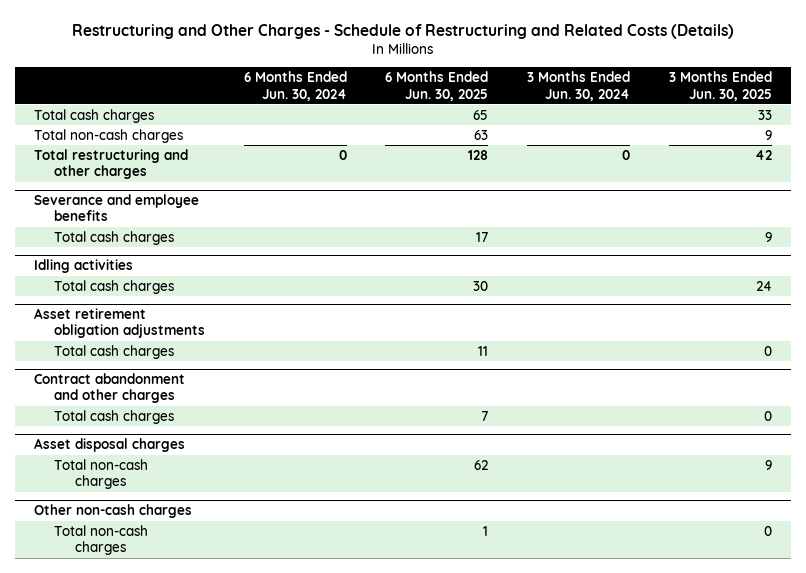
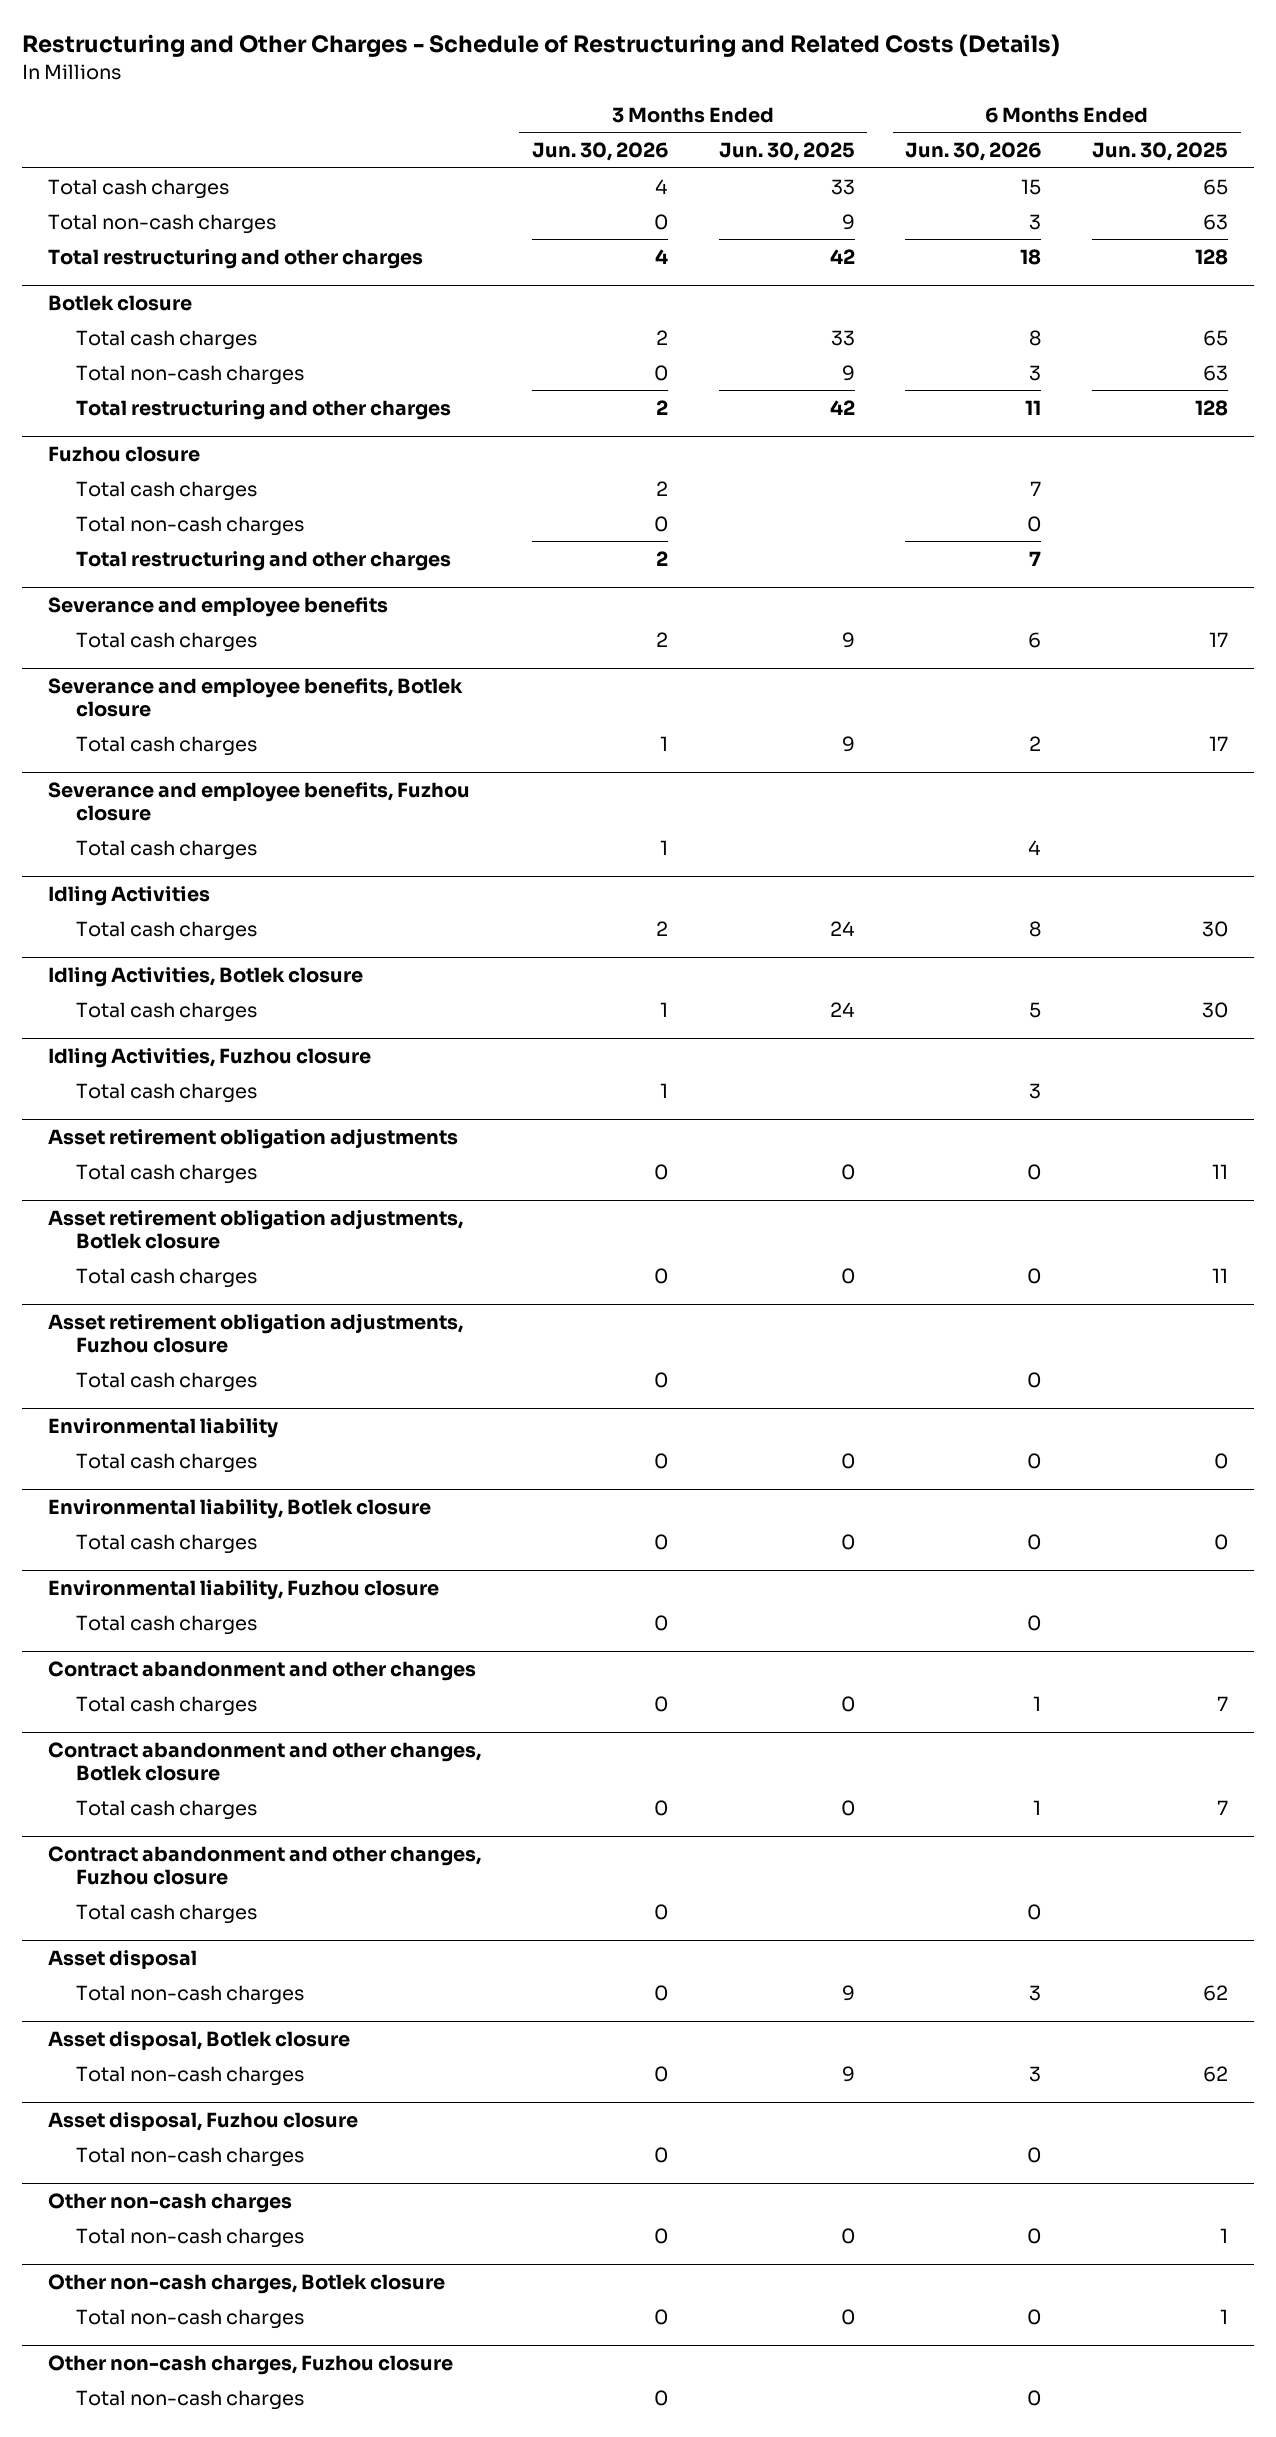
[243,71,347,101] 6 Months Ended Jun. 30, 2024 -> none
[527,71,631,101] 3 Months Ended Jun. 30, 2024 -> none
none -> [531,142,668,162] Jun. 30, 2026
none -> [905,142,1042,162] Jun. 30, 2026
none -> [47,295,192,312] Botlek closure
none -> [75,329,257,350] Total cash charges
none -> [75,364,304,385] Total non-cash charges
none -> [75,399,451,420] Total restructuring and other charges
none -> [47,446,200,463] Fuzhou closure
none -> [75,480,257,501] Total cash charges
none -> [75,515,304,536] Total non-cash charges
none -> [75,550,451,571] Total restructuring and other charges
none -> [47,678,463,718] Severance and employee benefits, Botlek closure
none -> [75,735,257,756] Total cash charges
none -> [47,782,470,822] Severance and employee benefits, Fuzhou closure
none -> [75,839,257,860] Total cash charges
[34,259,134,274] Idling activities -> [47,886,210,907] Idling Activities
none -> [47,967,363,988] Idling Activities, Botlek closure
none -> [75,1001,257,1022] Total cash charges
none -> [47,1048,371,1069] Idling Activities, Fuzhou closure
none -> [75,1082,257,1103] Total cash charges
none -> [47,1209,463,1250] Asset retirement obligation adjustments, Botlek closure
none -> [75,1267,257,1288] Total cash charges
none -> [47,1313,463,1354] Asset retirement obligation adjustments, Fuzhou closure
none -> [75,1371,257,1392] Total cash charges
none -> [47,1418,278,1439] Environmental liability
none -> [75,1452,257,1473] Total cash charges
none -> [47,1499,431,1520] Environmental liability, Botlek closure
none -> [75,1533,257,1554] Total cash charges
none -> [47,1580,439,1601] Environmental liability, Fuzhou closure
none -> [75,1614,257,1635] Total cash charges
[34,373,186,404] Contract abandonment and other charges -> [47,1661,476,1682] Contract abandonment and other changes
none -> [47,1742,481,1782] Contract abandonment and other changes, Botlek closure
none -> [75,1799,257,1820] Total cash charges
none -> [47,1846,481,1886] Contract abandonment and other changes, Fuzhou closure
none -> [75,1903,257,1924] Total cash charges
[34,438,186,453] Asset disposal charges -> [47,1950,197,1970] Asset disposal
none -> [47,2031,350,2051] Asset disposal, Botlek closure
none -> [75,2065,304,2086] Total non-cash charges
none -> [47,2112,358,2132] Asset disposal, Fuzhou closure
none -> [75,2146,304,2167] Total non-cash charges
none -> [47,2274,445,2295] Other non-cash charges, Botlek closure
none -> [75,2308,304,2329] Total non-cash charges
none -> [47,2355,453,2376] Other non-cash charges, Fuzhou closure
none -> [75,2389,304,2410] Total non-cash charges

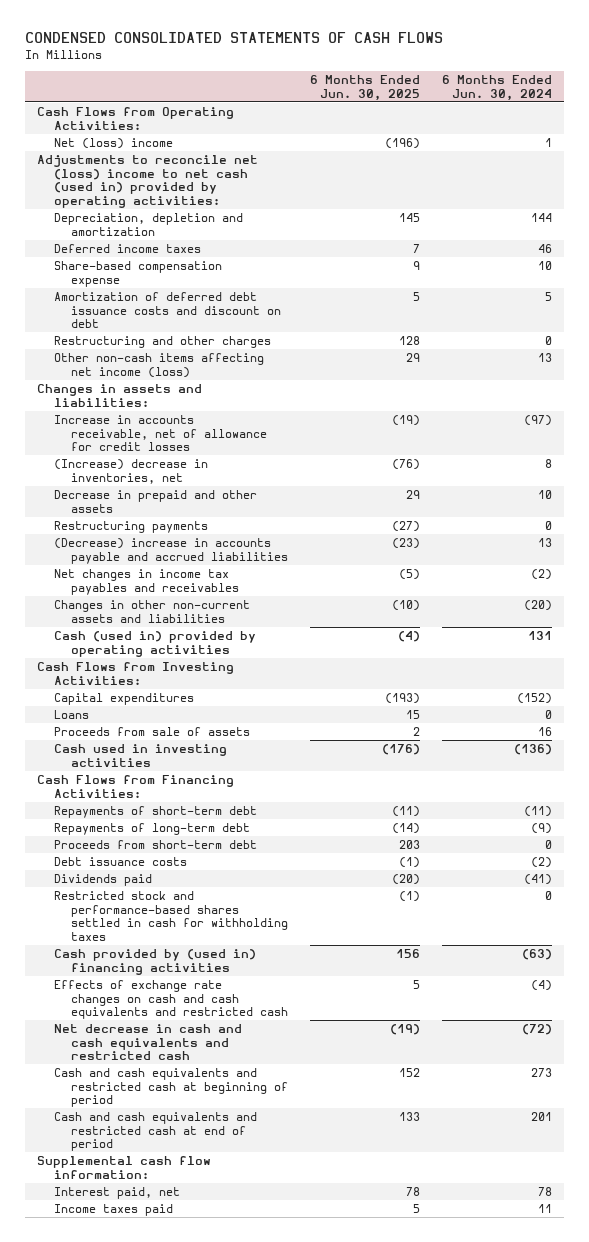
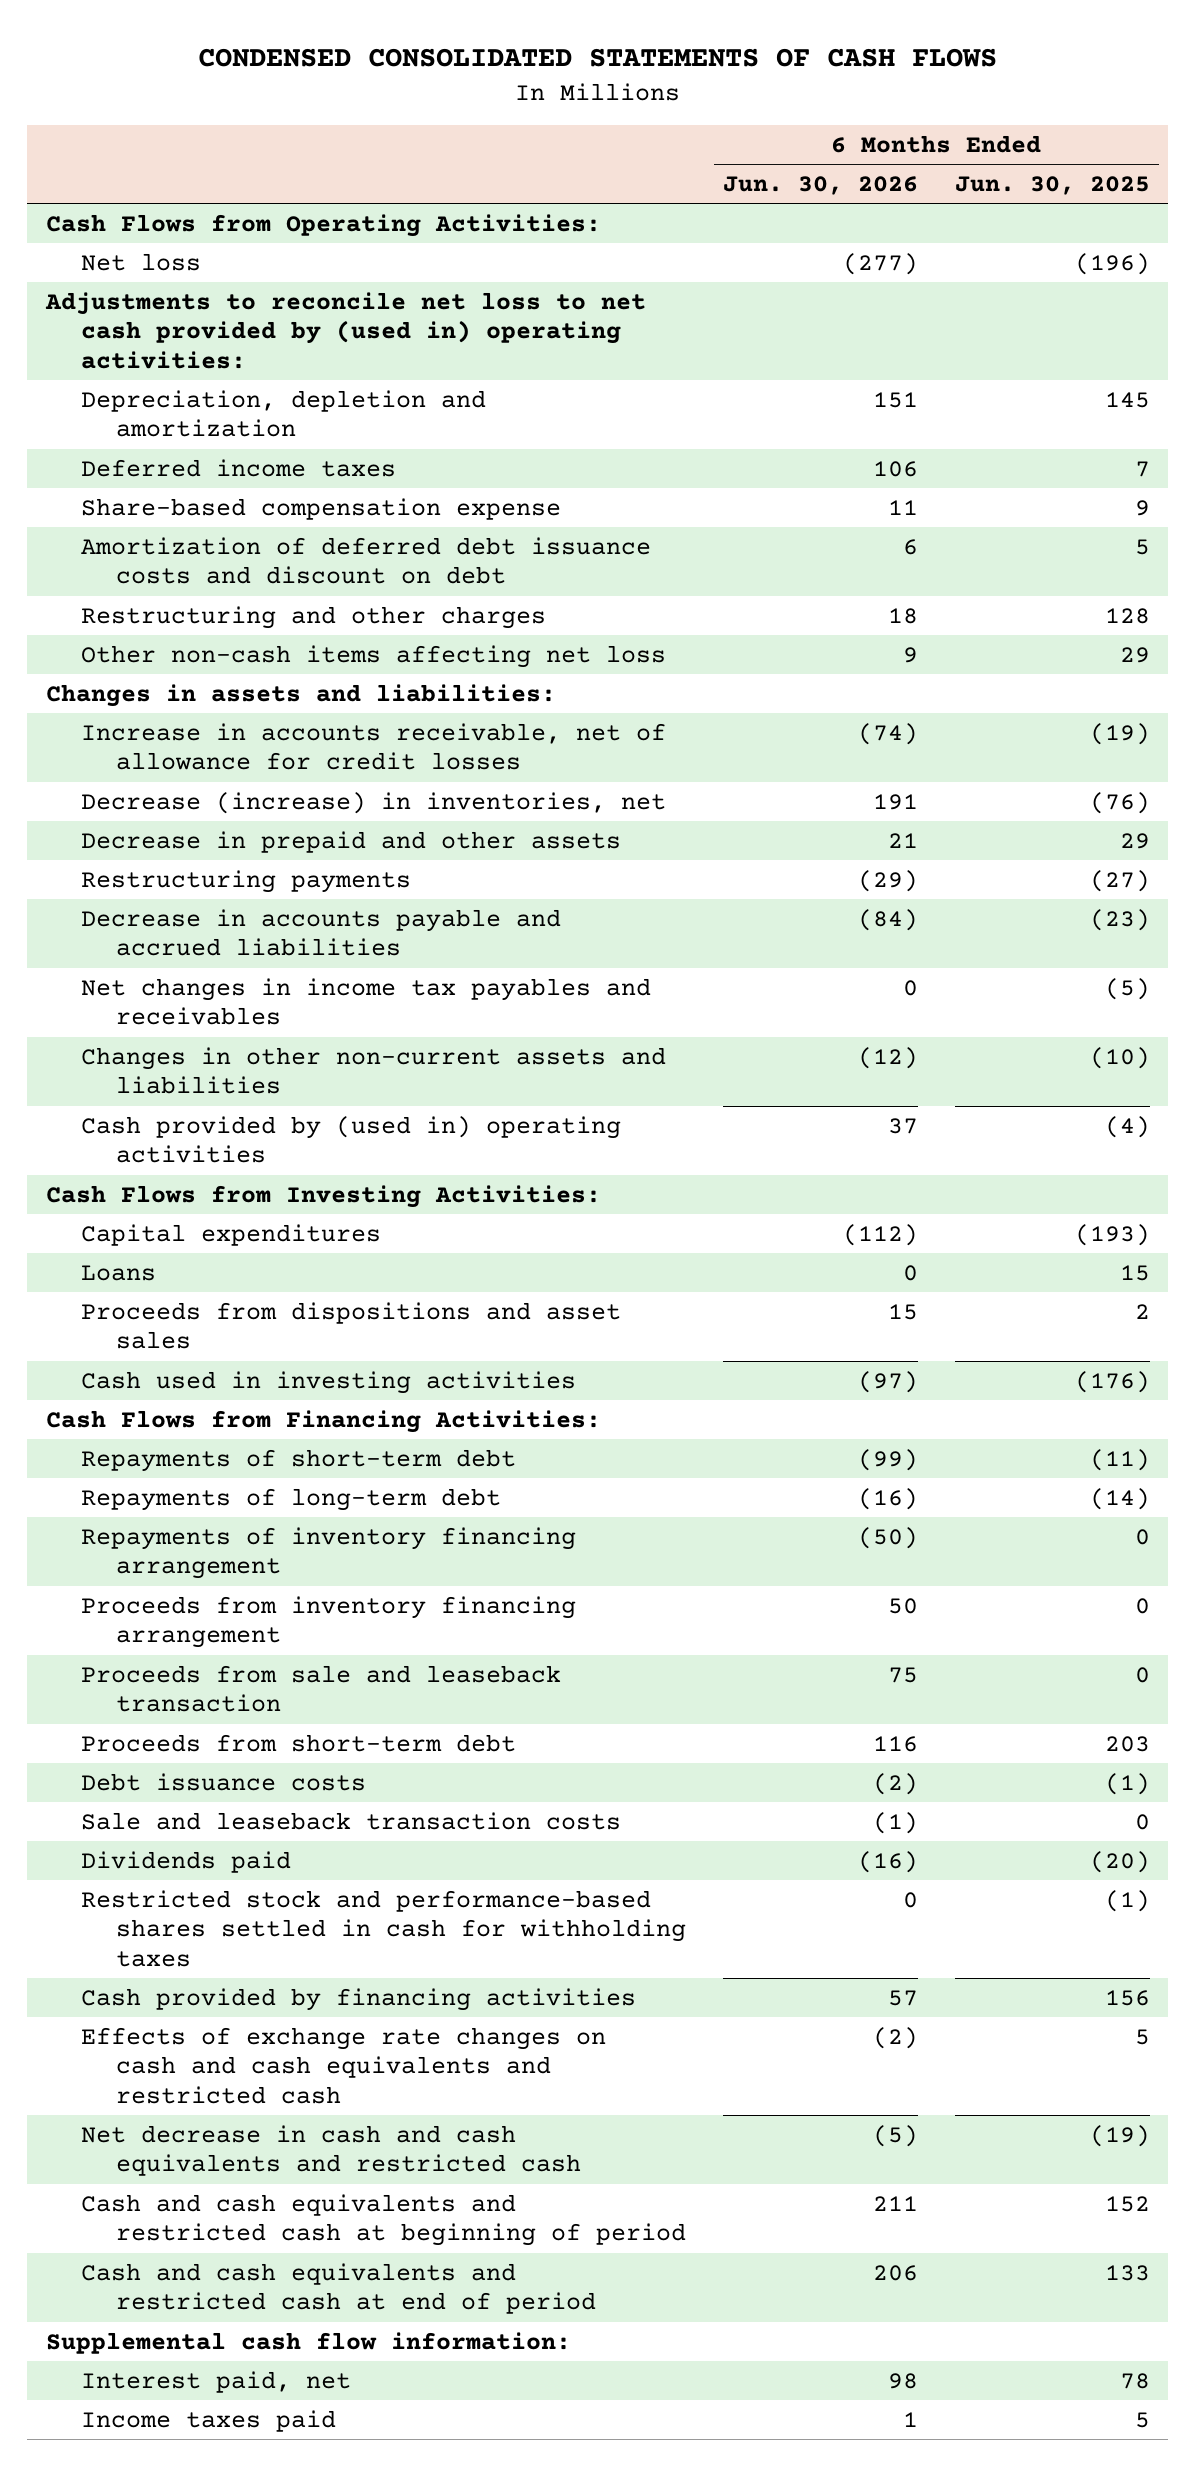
[442,74,553,101] 6 Months Ended Jun. 30, 2024 -> none
none -> [722,176,918,196] Jun. 30, 2026
[53,137,173,149] Net (loss) income -> [80,252,201,271] Net loss
[36,154,258,209] Adjustments to reconcile net (loss) income to net cash (used in) provided by operating activities: -> [44,291,646,369] Adjustments to reconcile net loss to net cash provided by (used in) operating activities:
[53,352,264,378] Other non-cash items affecting net income (loss) -> [80,644,666,668] Other non-cash items affecting net loss
[53,458,208,484] (Increase) decrease in inventories, net -> [80,791,666,814] Decrease (increase) in inventories, net
[53,537,288,564] (Decrease) increase in accounts payable and accrued liabilities -> [80,908,561,957] Decrease in accounts payable and accrued liabilities
[53,630,256,657] Cash (used in) provided by operating activities -> [80,1115,621,1164] Cash provided by (used in) operating activities
[53,726,250,736] Proceeds from sale of assets -> [80,1301,621,1350] Proceeds from dispositions and asset sales
none -> [80,1526,576,1580] Repayments of inventory financing arrangement
none -> [80,1595,576,1649] Proceeds from inventory financing arrangement
none -> [80,1664,561,1713] Proceeds from sale and leaseback transaction
none -> [80,1811,621,1830] Sale and leaseback transaction costs
[53,948,256,975] Cash provided by (used in) financing activities -> [80,1987,636,2011] Cash provided by financing activities

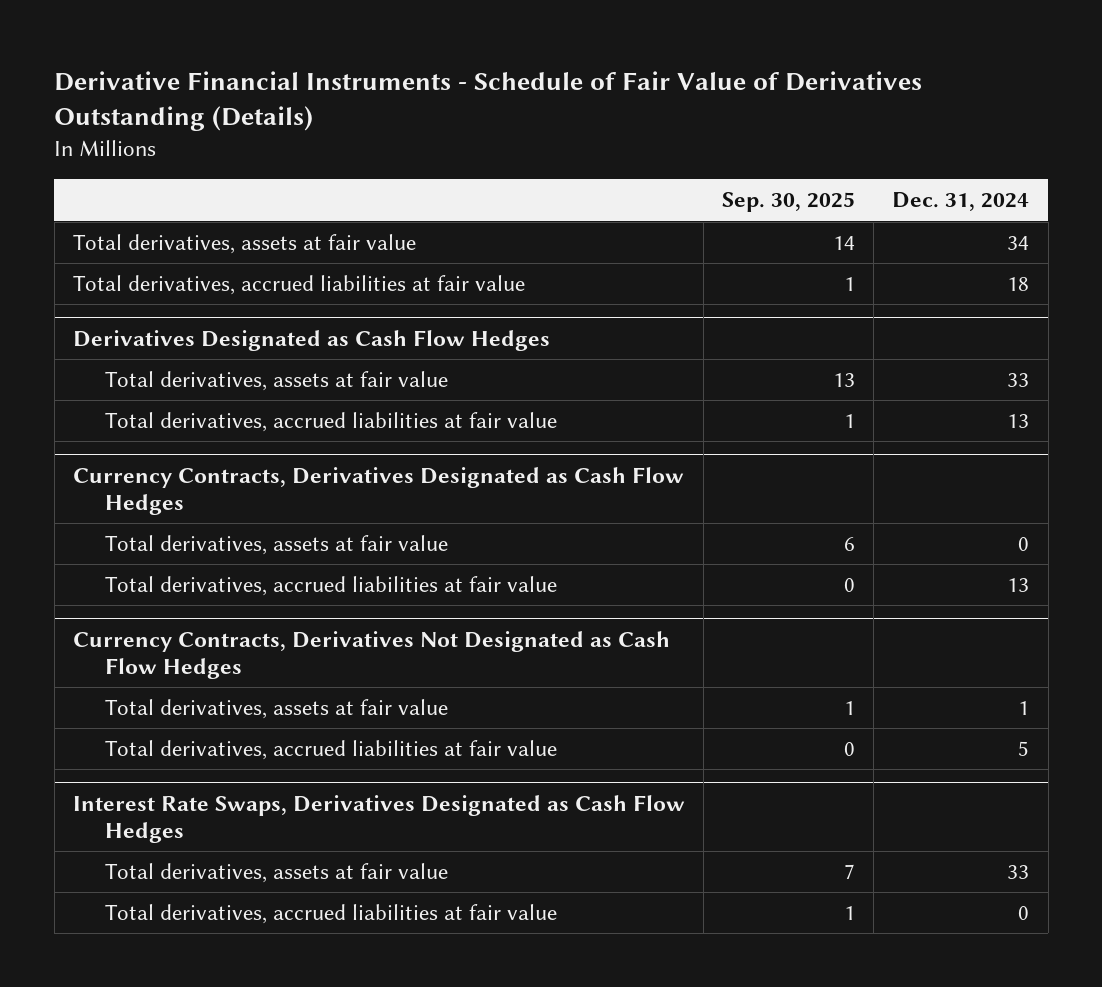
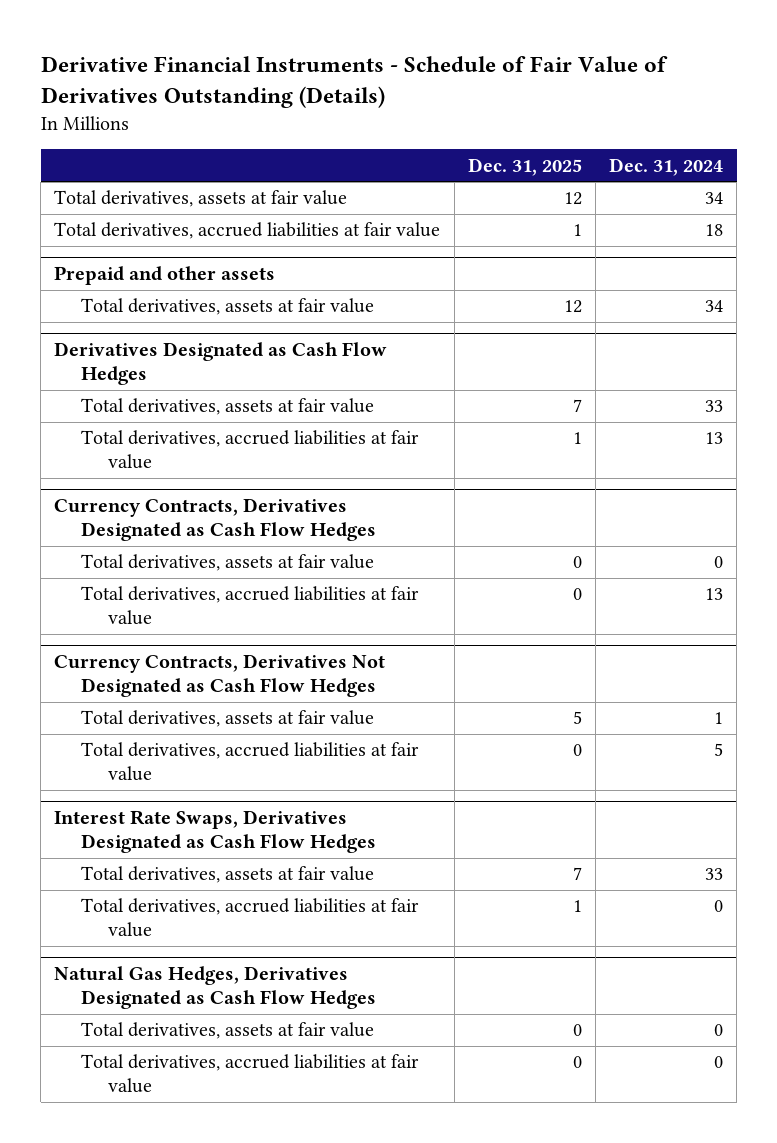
[722,192,856,213] Sep. 30, 2025 -> none
none -> [467,157,582,176] Dec. 31, 2025
none -> [54,266,276,286] Prepaid and other assets
none -> [80,298,374,316] Total derivatives, assets at fair value
none -> [54,966,376,1010] Natural Gas Hedges, Derivatives Designated as Cash Flow Hedges
none -> [80,1022,374,1040] Total derivatives, assets at fair value
none -> [80,1054,419,1094] Total derivatives, accrued liabilities at fair value

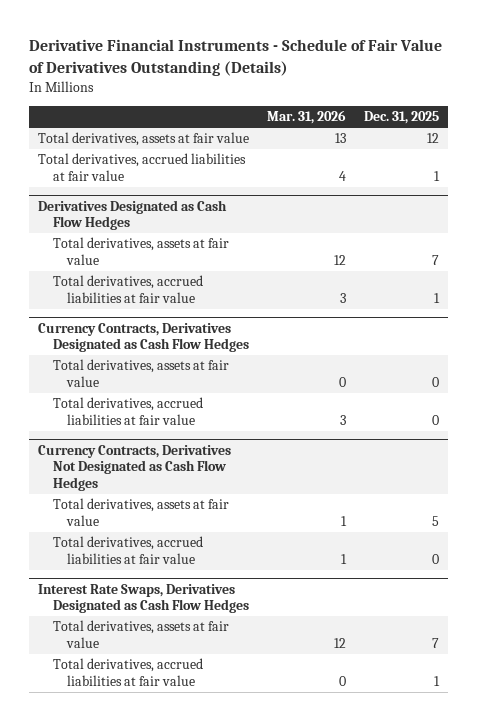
[608,157,723,176] Dec. 31, 2024 -> none
none -> [267,110,347,125] Mar. 31, 2026
[54,266,276,286] Prepaid and other assets -> none
[80,298,374,316] Total derivatives, assets at fair value -> none
[54,966,376,1010] Natural Gas Hedges, Derivatives Designated as Cash Flow Hedges -> none
[80,1022,374,1040] Total derivatives, assets at fair value -> none
[80,1054,419,1094] Total derivatives, accrued liabilities at fair value -> none

